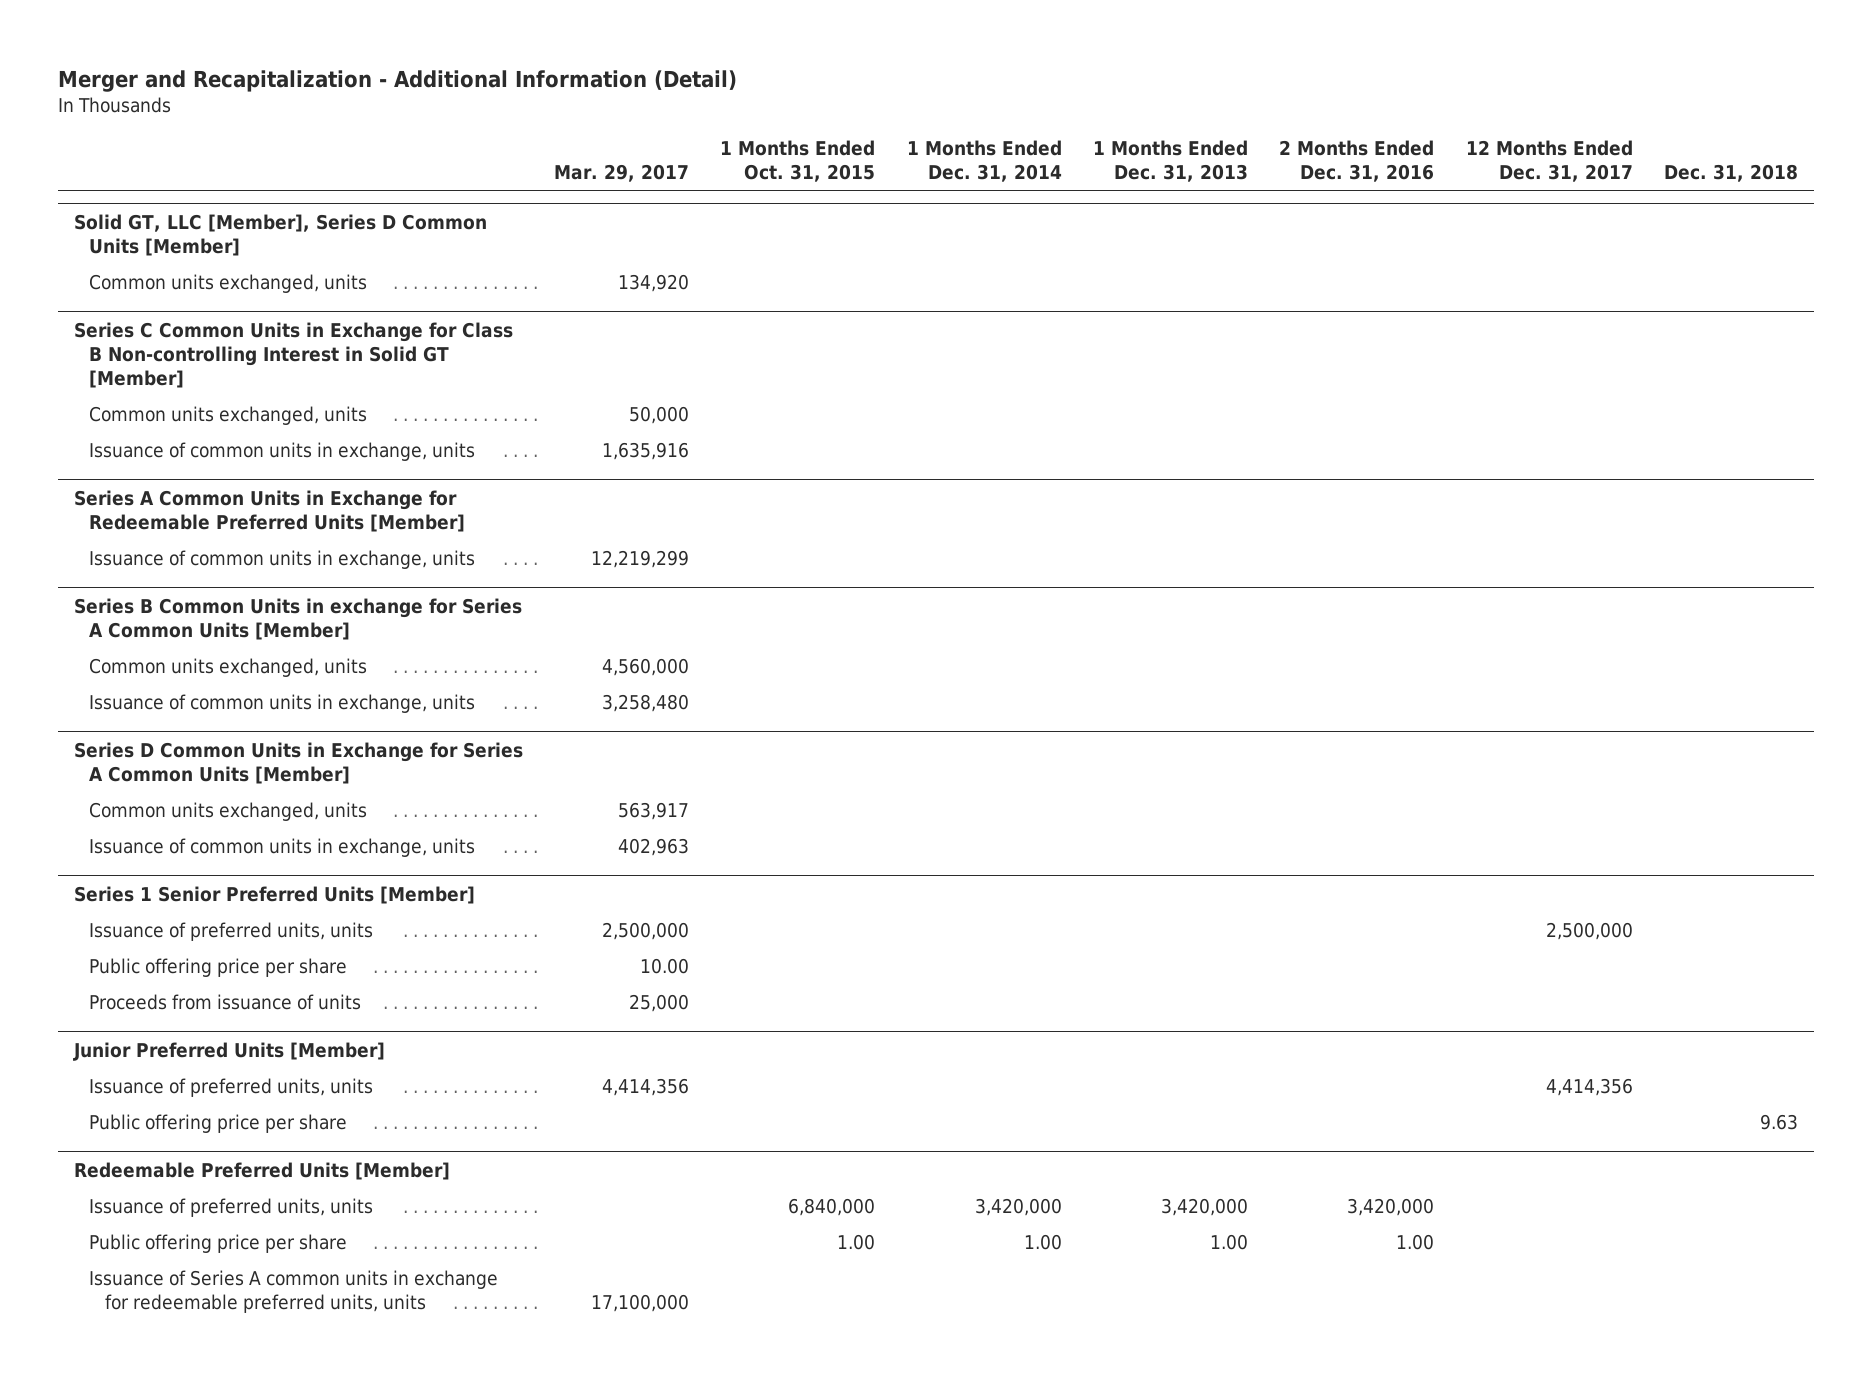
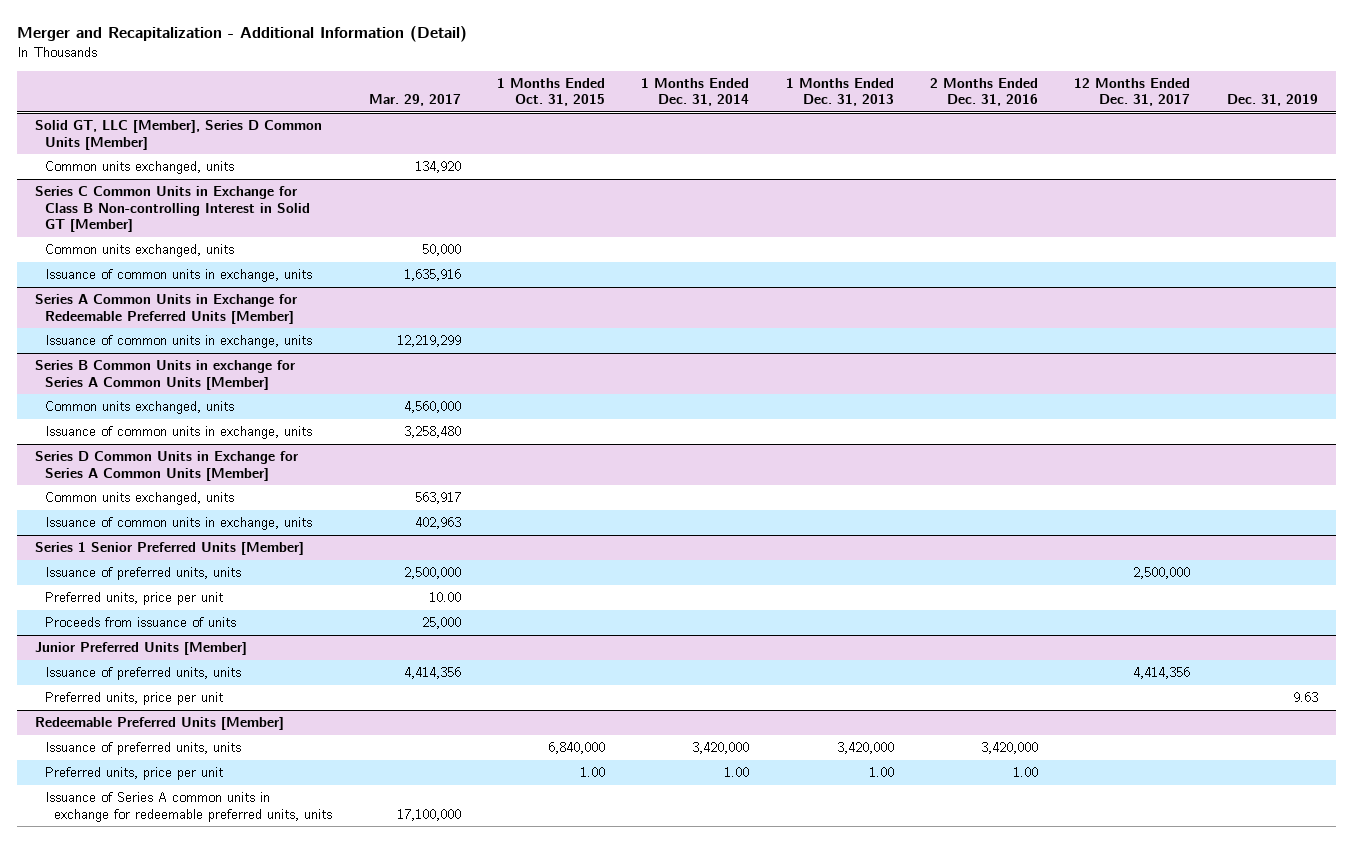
[1664,164,1799,183] Dec. 31, 2018 -> none
none -> [1226,94,1318,107] Dec. 31, 2019
[89,957,348,977] Public offering price per share -> [44,592,223,606] Preferred units, price per unit
[89,1113,348,1133] Public offering price per share -> [44,692,223,706] Preferred units, price per unit
[89,1233,348,1253] Public offering price per share -> [44,767,223,781] Preferred units, price per unit

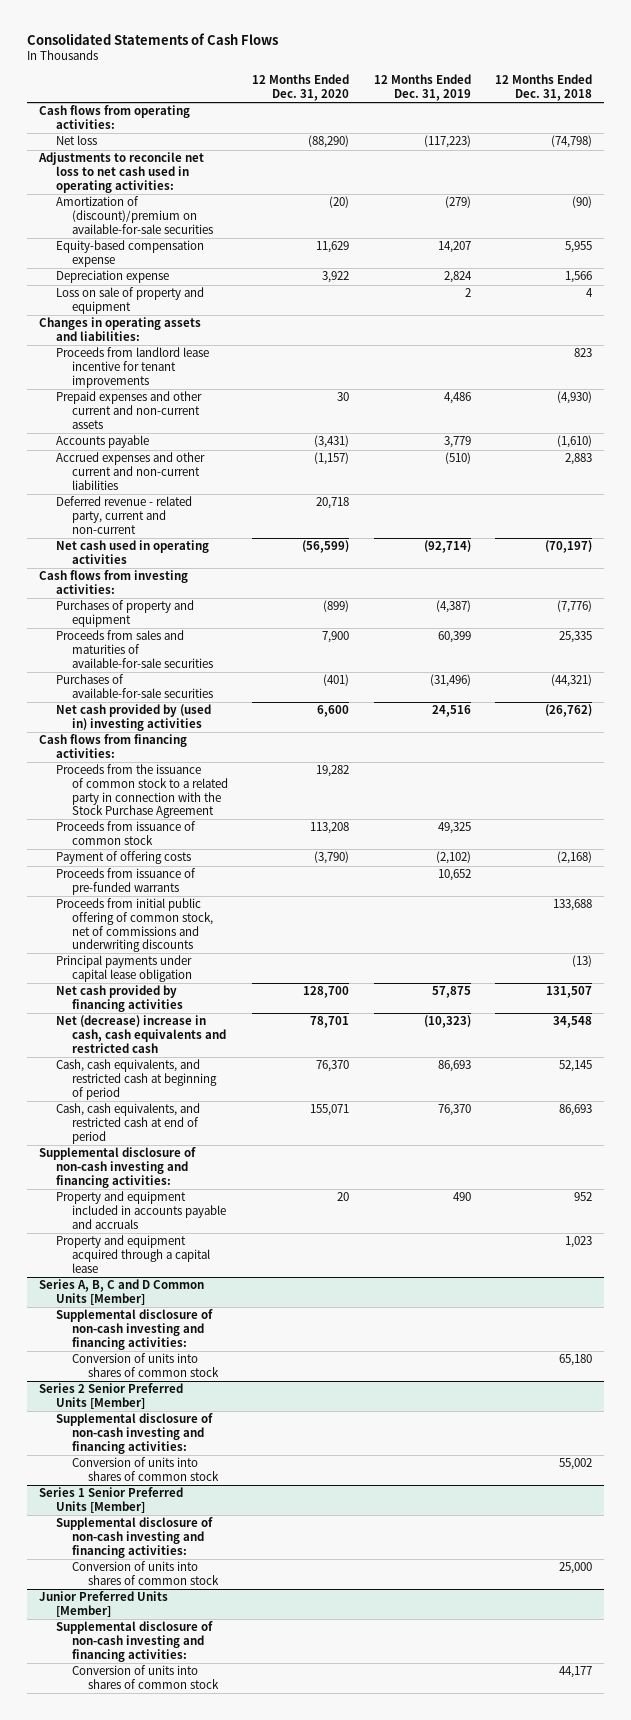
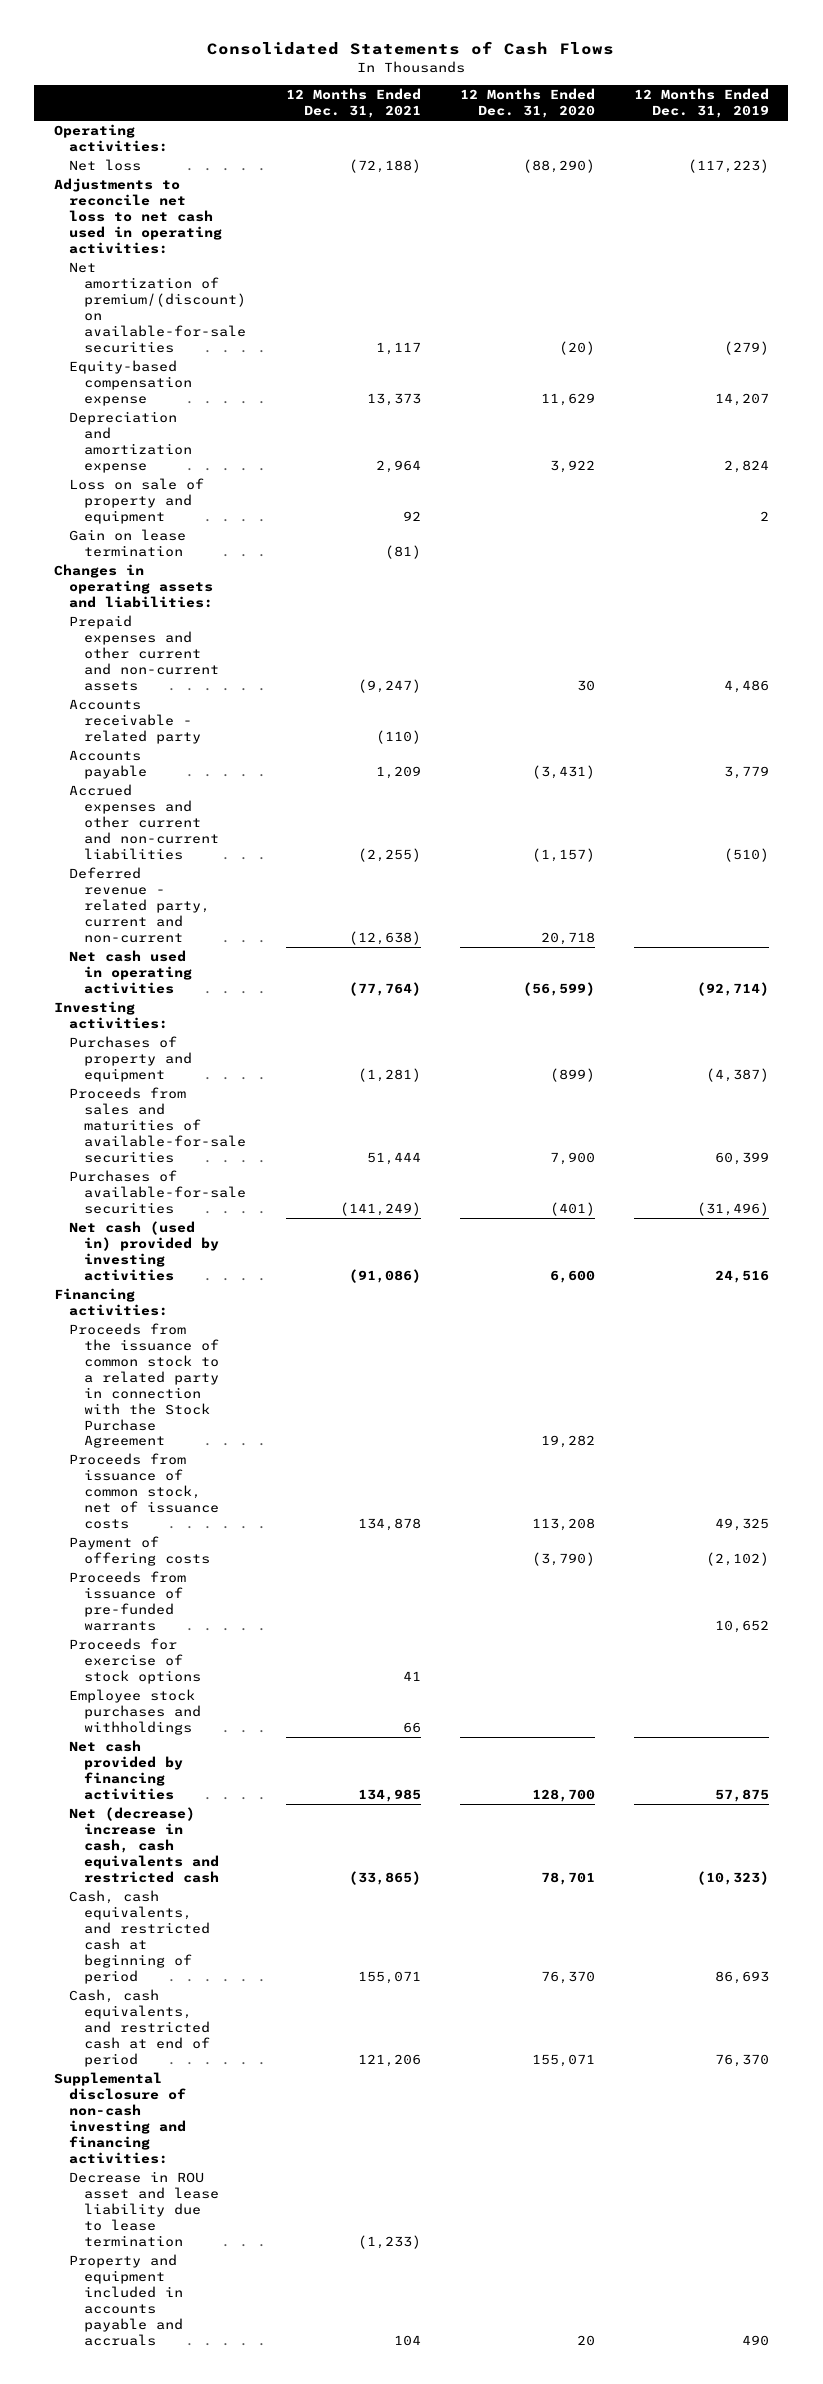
[494,74,592,101] 12 Months Ended Dec. 31, 2018 -> none
none -> [285,88,421,119] 12 Months Ended Dec. 31, 2021
[39,105,191,130] Cash flows from operating activities: -> [53,124,169,153] Operating activities:
[55,196,213,234] Amortization of (discount)/premium on available-for-sale securities -> [69,262,247,353] Net amortization of premium/(discount) on available-for-sale securities
[55,270,169,284] Depreciation expense -> [69,411,193,473] Depreciation and amortization expense
none -> [69,529,187,558] Gain on lease termination
[55,347,209,388] Proceeds from landlord lease incentive for tenant improvements -> none
none -> [69,699,202,744] Accounts receivable - related party
[39,570,189,595] Cash flows from investing activities: -> [53,1001,169,1030] Investing activities:
[55,704,211,732] Net cash provided by (used in) investing activities -> [69,1221,220,1281] Net cash (used in) provided by investing activities
[39,734,188,759] Cash flows from financing activities: -> [53,1288,169,1317] Financing activities:
[55,821,196,846] Proceeds from issuance of common stock -> [69,1453,220,1529] Proceeds from issuance of common stock, net of issuance costs
[55,898,213,953] Proceeds from initial public offering of common stock, net of commissions and underwriting discounts -> none
[55,955,192,983] Principal payments under capital lease obligation -> none
none -> [69,1638,202,1684] Proceeds for exercise of stock options
none -> [69,1689,202,1735] Employee stock purchases and withholdings
none -> [69,2171,220,2247] Decrease in ROU asset and lease liability due to lease termination
[55,1235,210,1273] Property and equipment acquired through a capital lease -> none
[39,1279,205,1306] Series A, B, C and D Common Units [Member] -> none
[55,1309,213,1350] Supplemental disclosure of non-cash investing and financing activities: -> none
[71,1353,220,1378] Conversion of units into shares of common stock -> none
[39,1383,184,1410] Series 2 Senior Preferred Units [Member] -> none
[55,1413,213,1454] Supplemental disclosure of non-cash investing and financing activities: -> none
[71,1457,220,1482] Conversion of units into shares of common stock -> none
[39,1487,184,1514] Series 1 Senior Preferred Units [Member] -> none
[55,1517,213,1558] Supplemental disclosure of non-cash investing and financing activities: -> none
[71,1561,220,1586] Conversion of units into shares of common stock -> none
[39,1591,169,1618] Junior Preferred Units [Member] -> none
[55,1621,213,1662] Supplemental disclosure of non-cash investing and financing activities: -> none
[71,1665,220,1690] Conversion of units into shares of common stock -> none

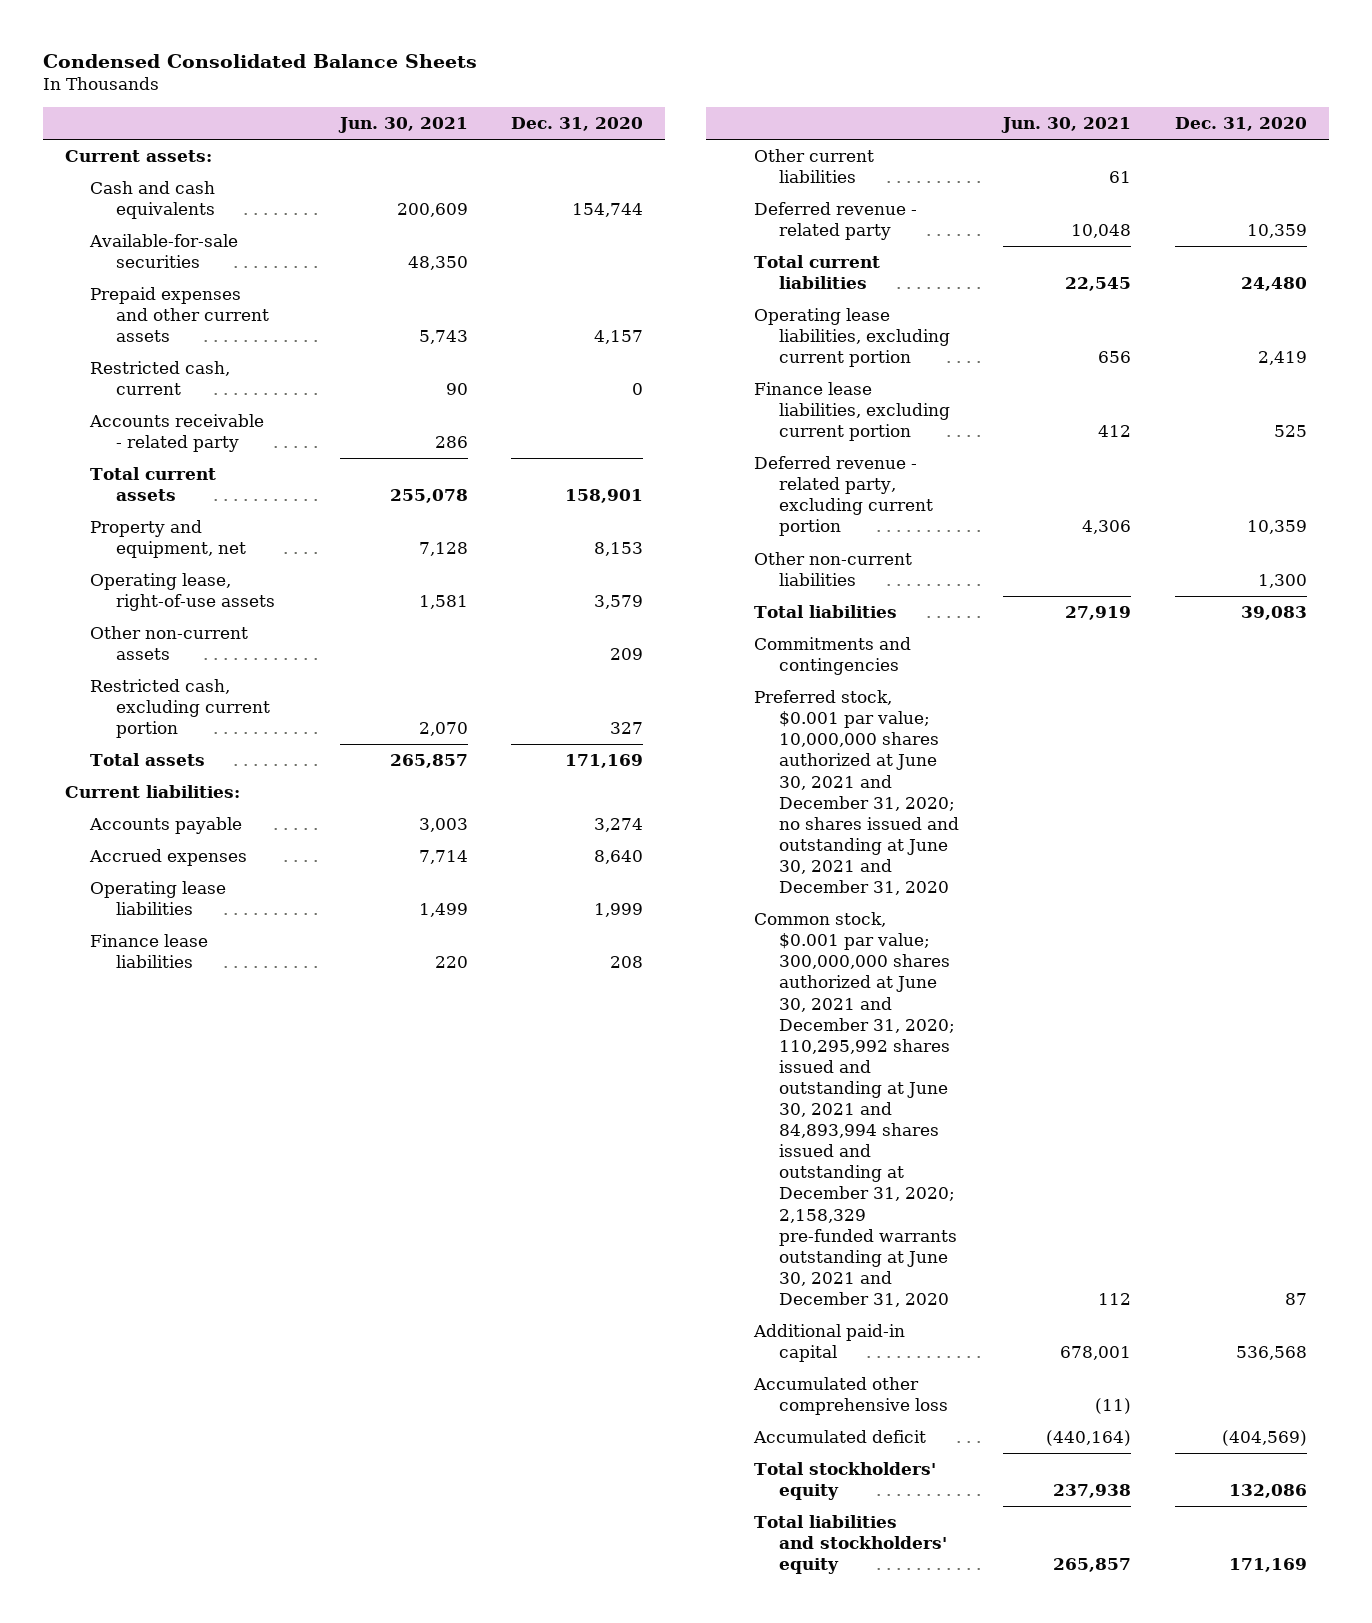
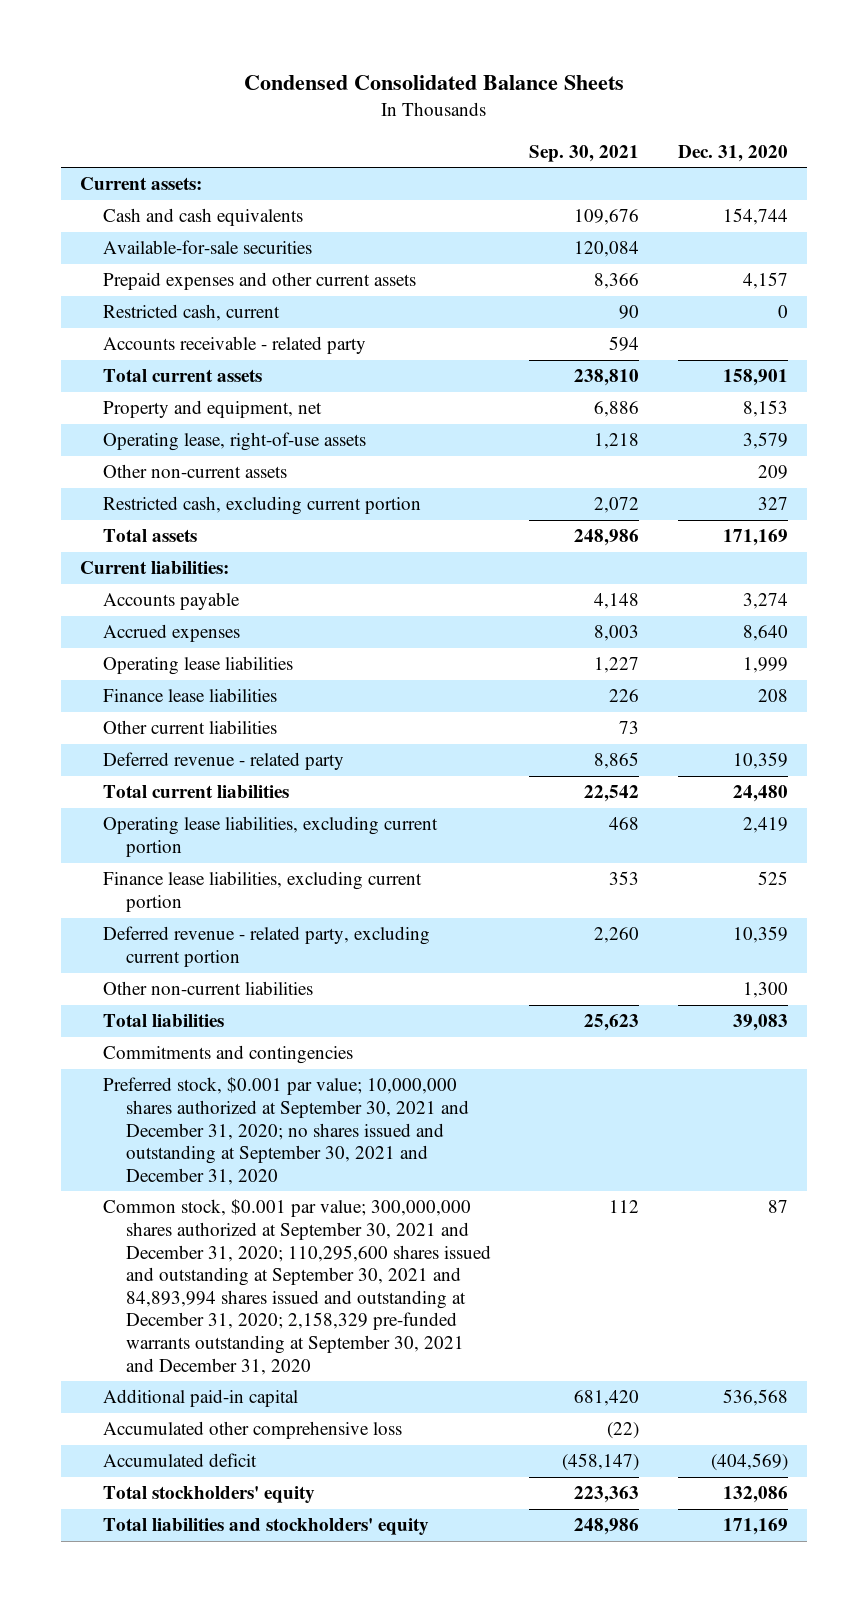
[337,116,468,133] Jun. 30, 2021 -> none
none -> [529,144,640,162] Sep. 30, 2021
[753,690,960,896] Preferred stock, $0.001 par value; 10,000,000 shares authorized at June 30, 2021 and December 31, 2020; no shares issued and outstanding at June 30, 2021 and December 31, 2020 -> [102,1077,470,1185] Preferred stock, $0.001 par value; 10,000,000 shares authorized at September 30, 2021 and December 31, 2020; no shares issued and outstanding at September 30, 2021 and December 31, 2020
[753,912,958,1307] Common stock, $0.001 par value; 300,000,000 shares authorized at June 30, 2021 and December 31, 2020; 110,295,992 shares issued and outstanding at June 30, 2021 and 84,893,994 shares issued and outstanding at December 31, 2020; 2,158,329 pre-funded warrants outstanding at June 30, 2021 and December 31, 2020 -> [102,1199,492,1375] Common stock, $0.001 par value; 300,000,000 shares authorized at September 30, 2021 and December 31, 2020; 110,295,600 shares issued and outstanding at September 30, 2021 and 84,893,994 shares issued and outstanding at December 31, 2020; 2,158,329 pre-funded warrants outstanding at September 30, 2021 and December 31, 2020

